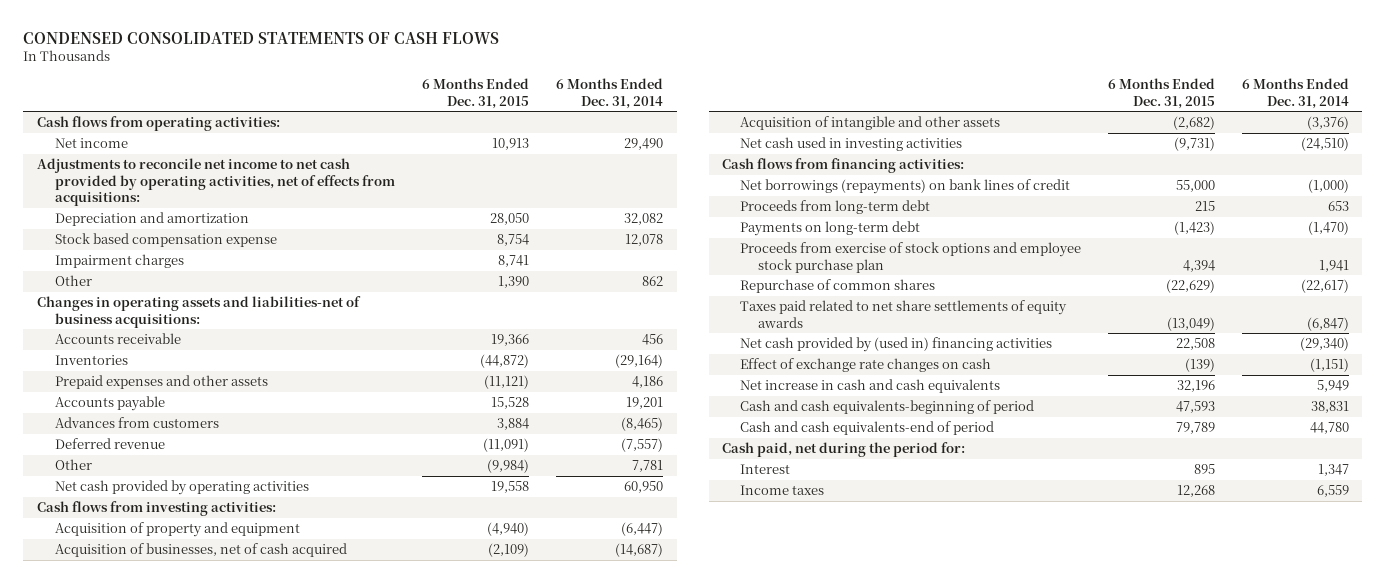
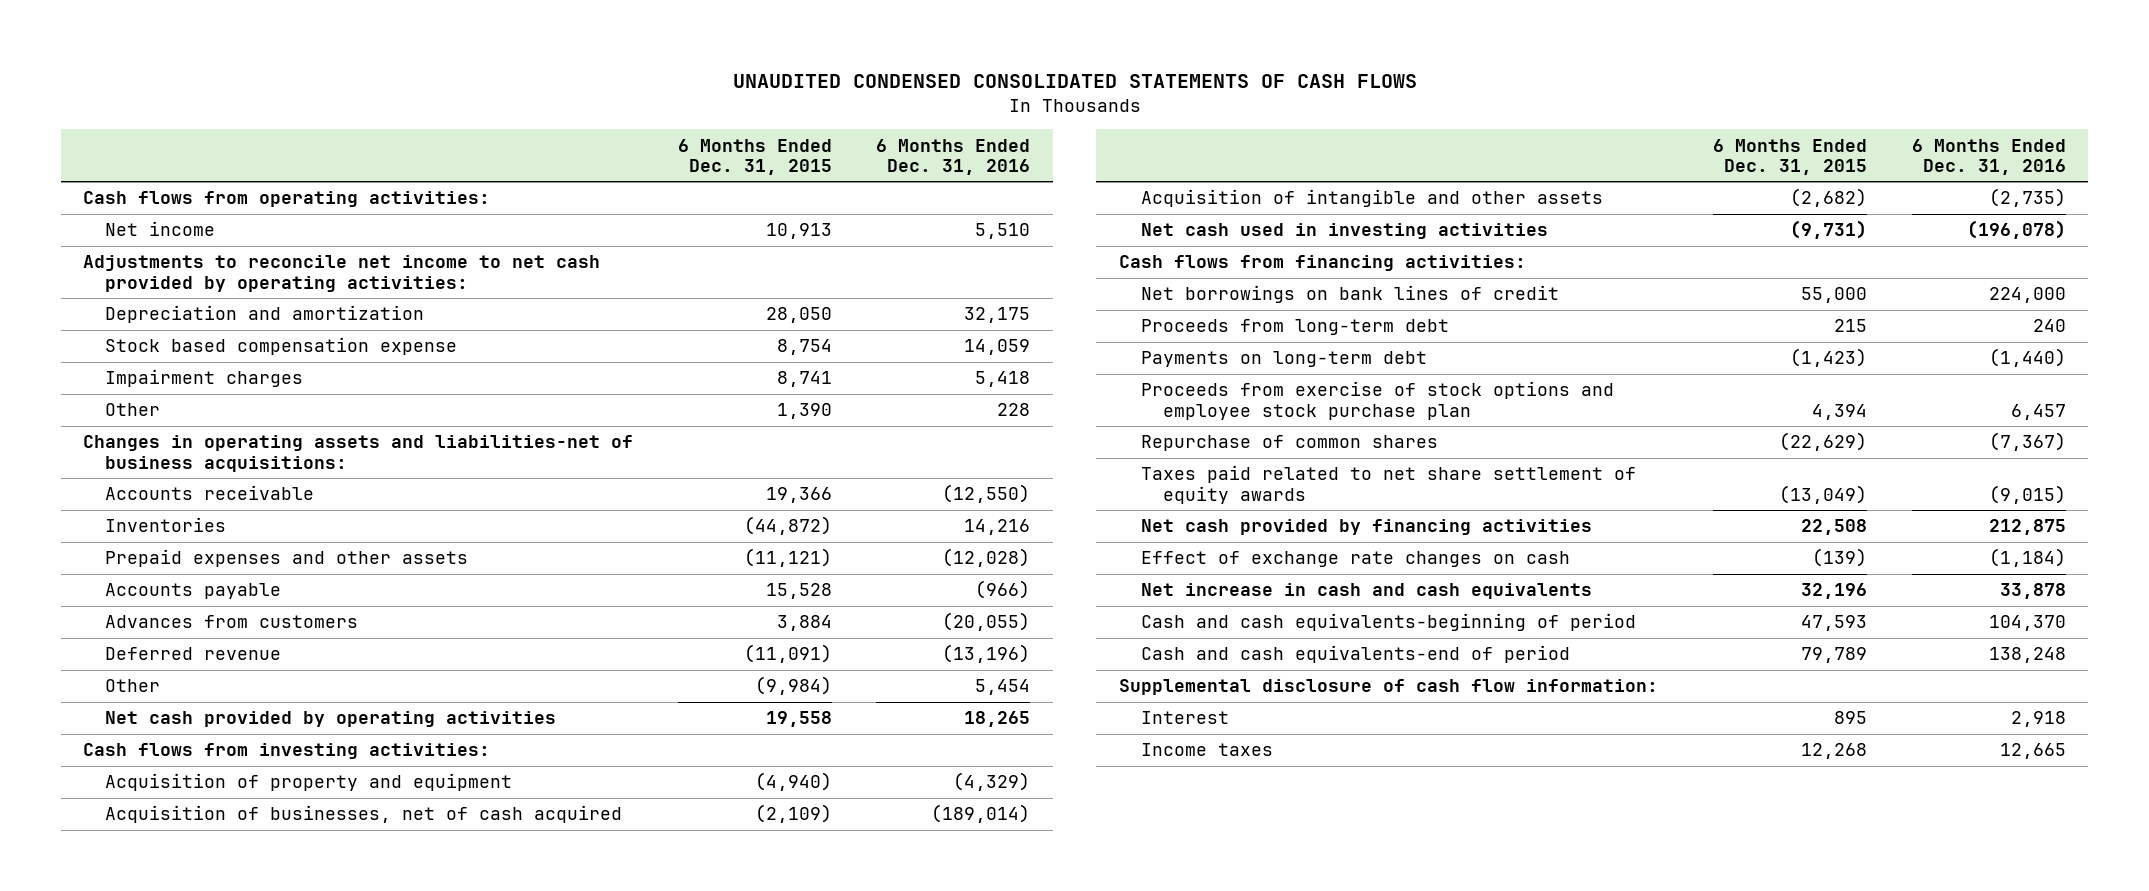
[23,31,500,44] CONDENSED CONSOLIDATED STATEMENTS OF CASH FLOWS -> [732,74,1417,89] UNAUDITED CONDENSED CONSOLIDATED STATEMENTS OF CASH FLOWS
[556,77,664,109] 6 Months Ended Dec. 31, 2014 -> none
none -> [876,138,1031,175] 6 Months Ended Dec. 31, 2016
[36,158,395,207] Adjustments to reconcile net income to net cash provided by operating activities, net of effects from acquisitions: -> [83,255,601,292] Adjustments to reconcile net income to net cash provided by operating activities:
[740,179,1071,195] Net borrowings (repayments) on bank lines of credit -> [1141,285,1560,304] Net borrowings on bank lines of credit
[740,300,1068,328] Taxes paid related to net share settlements of equity awards -> [1141,465,1637,504] Taxes paid related to net share settlement of equity awards
[740,337,1053,353] Net cash provided by (used in) financing activities -> [1141,519,1593,536] Net cash provided by financing activities
[722,442,966,458] Cash paid, net during the period for: -> none
none -> [1118,679,1658,696] Supplemental disclosure of cash flow information:

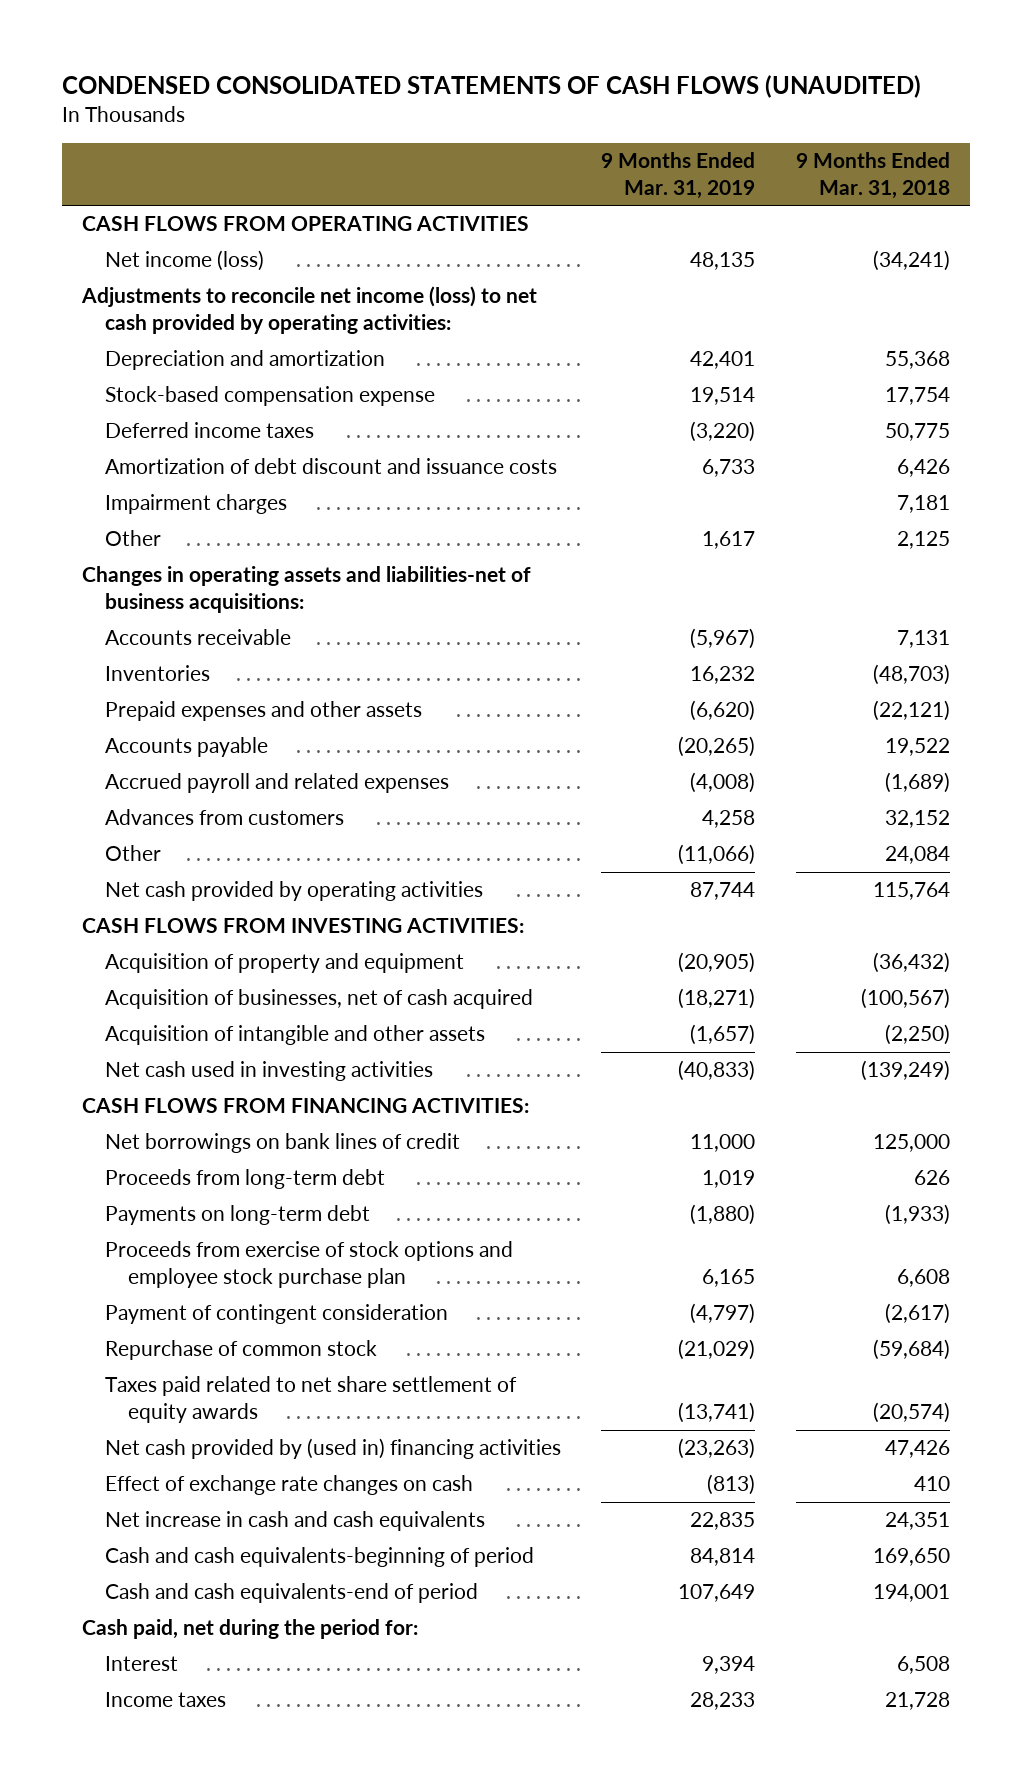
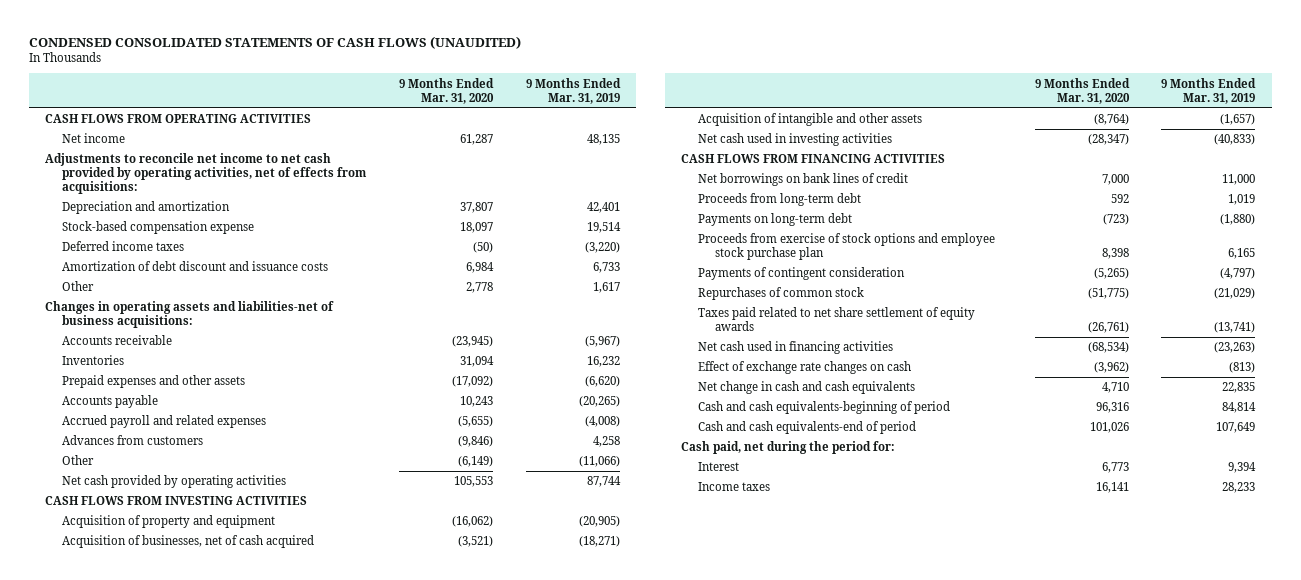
[795,152,950,199] 9 Months Ended Mar. 31, 2018 -> none
none -> [399,77,495,104] 9 Months Ended Mar. 31, 2020
[105,250,265,272] Net income (loss) -> [62,133,126,144] Net income
[81,286,538,335] Adjustments to reconcile net income (loss) to net cash provided by operating activities: -> [45,153,368,195] Adjustments to reconcile net income to net cash provided by operating activities, net of effects from acquisitions:
[105,494,288,515] Impairment charges -> none
[82,918,525,934] CASH FLOWS FROM INVESTING ACTIVITIES: -> [45,496,308,506] CASH FLOWS FROM INVESTING ACTIVITIES
[82,1098,530,1114] CASH FLOWS FROM FINANCING ACTIVITIES: -> [680,154,945,164] CASH FLOWS FROM FINANCING ACTIVITIES
[105,1304,449,1325] Payment of contingent consideration -> [697,267,905,281] Payments of contingent consideration
[105,1340,378,1361] Repurchase of common stock -> [697,287,864,301] Repurchases of common stock
[105,1438,562,1460] Net cash provided by (used in) financing activities -> [697,341,893,355] Net cash used in financing activities
[105,1511,486,1532] Net increase in cash and cash equivalents -> [697,381,915,395] Net change in cash and cash equivalents

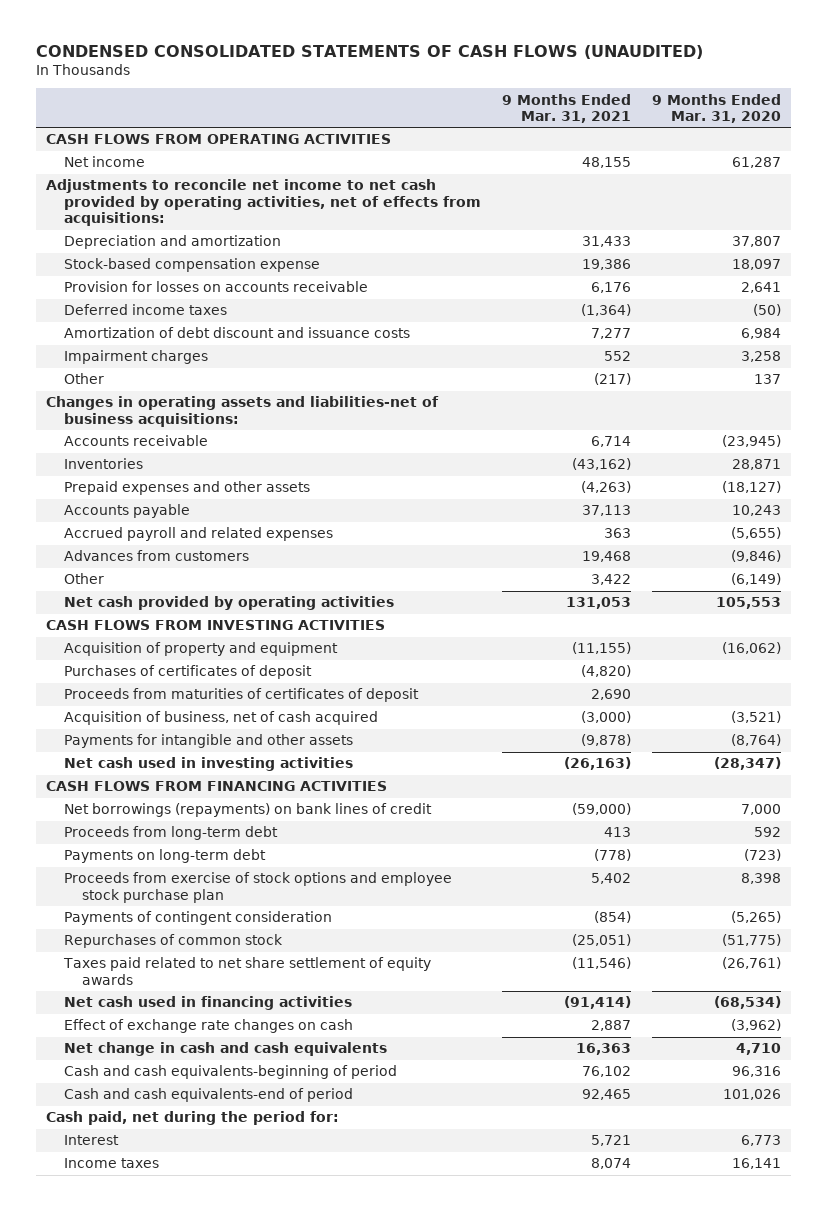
[525,77,621,104] 9 Months Ended Mar. 31, 2019 -> none
none -> [502,93,632,123] 9 Months Ended Mar. 31, 2021
none -> [64,281,369,293] Provision for losses on accounts receivable
none -> [64,350,209,365] Impairment charges
[466,282,494,294] 2,778 -> [753,374,781,385] 137
[460,356,495,368] 31,094 -> [731,459,781,471] 28,871
[452,376,494,388] (17,092) -> [721,481,781,494] (18,127)
none -> [64,665,313,680] Purchases of certificates of deposit
none -> [64,688,420,703] Proceeds from maturities of certificates of deposit
[62,535,315,549] Acquisition of businesses, net of cash acquired -> [64,711,379,726] Acquisition of business, net of cash acquired
[697,113,922,127] Acquisition of intangible and other assets -> [64,734,354,749] Payments for intangible and other assets
[697,173,908,187] Net borrowings on bank lines of credit -> [64,803,433,818] Net borrowings (repayments) on bank lines of credit

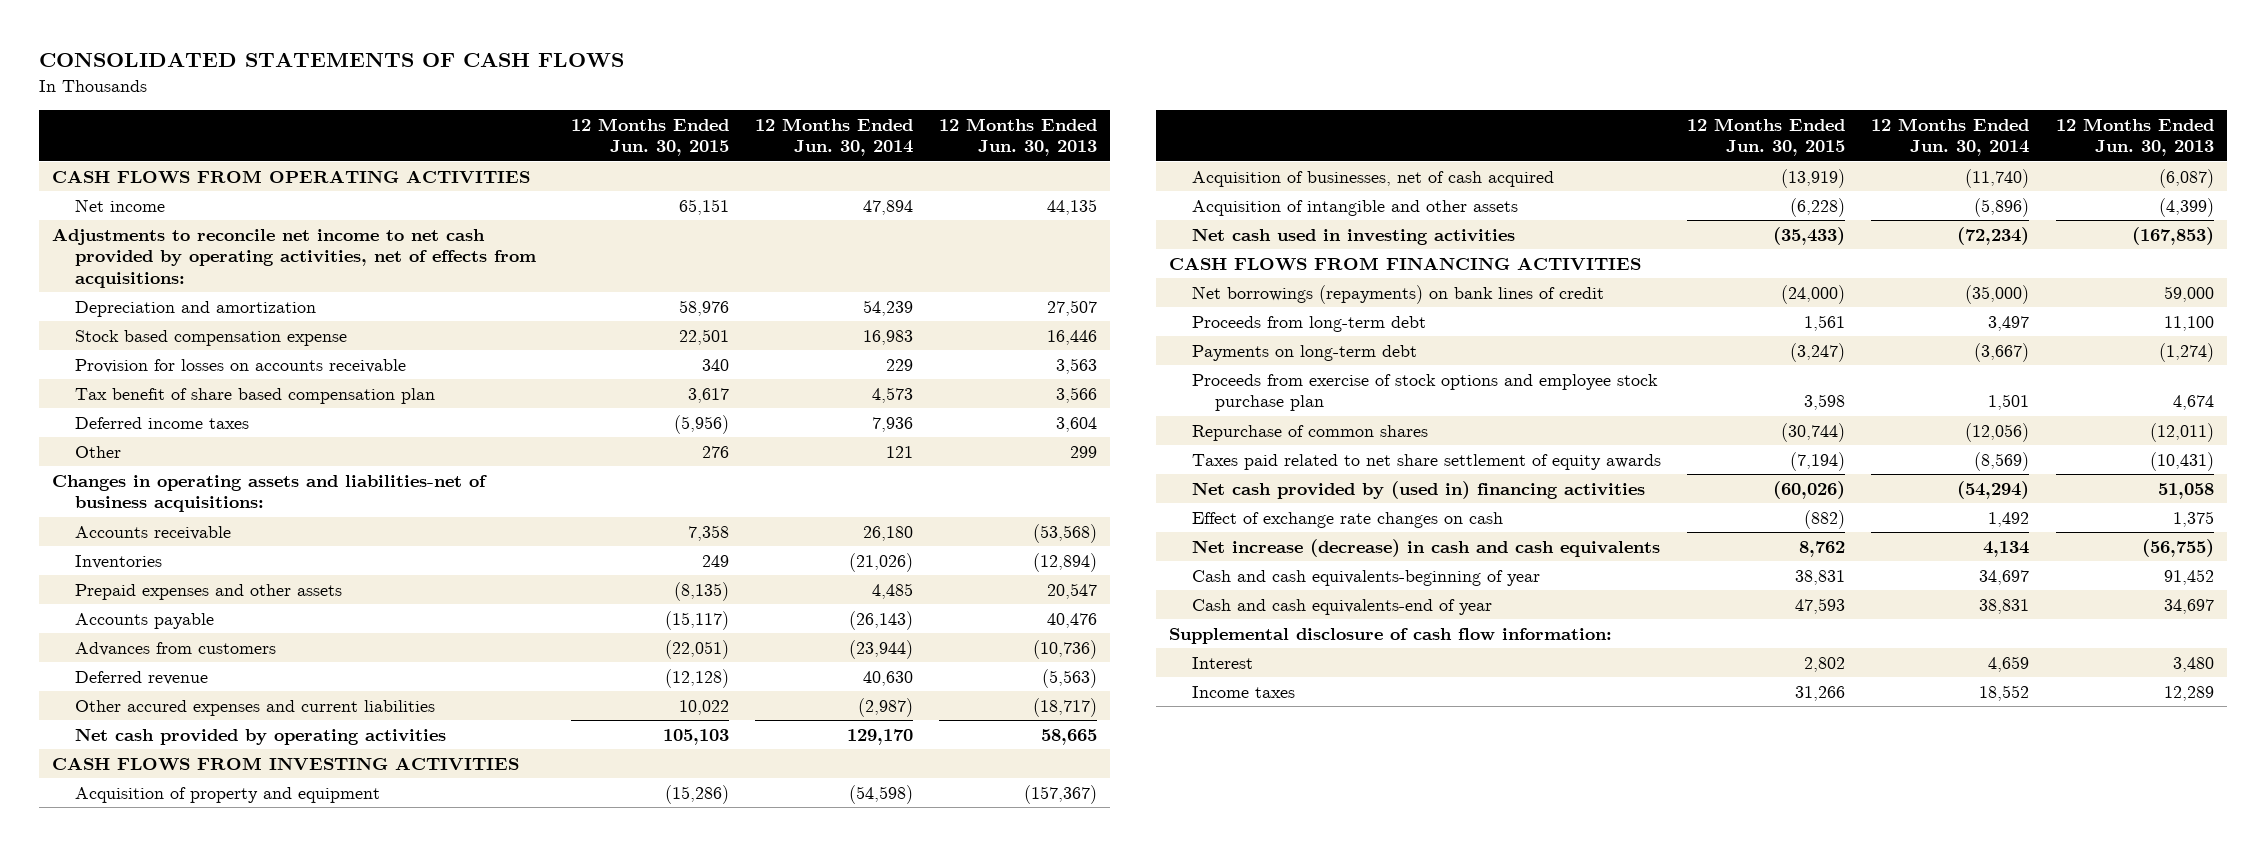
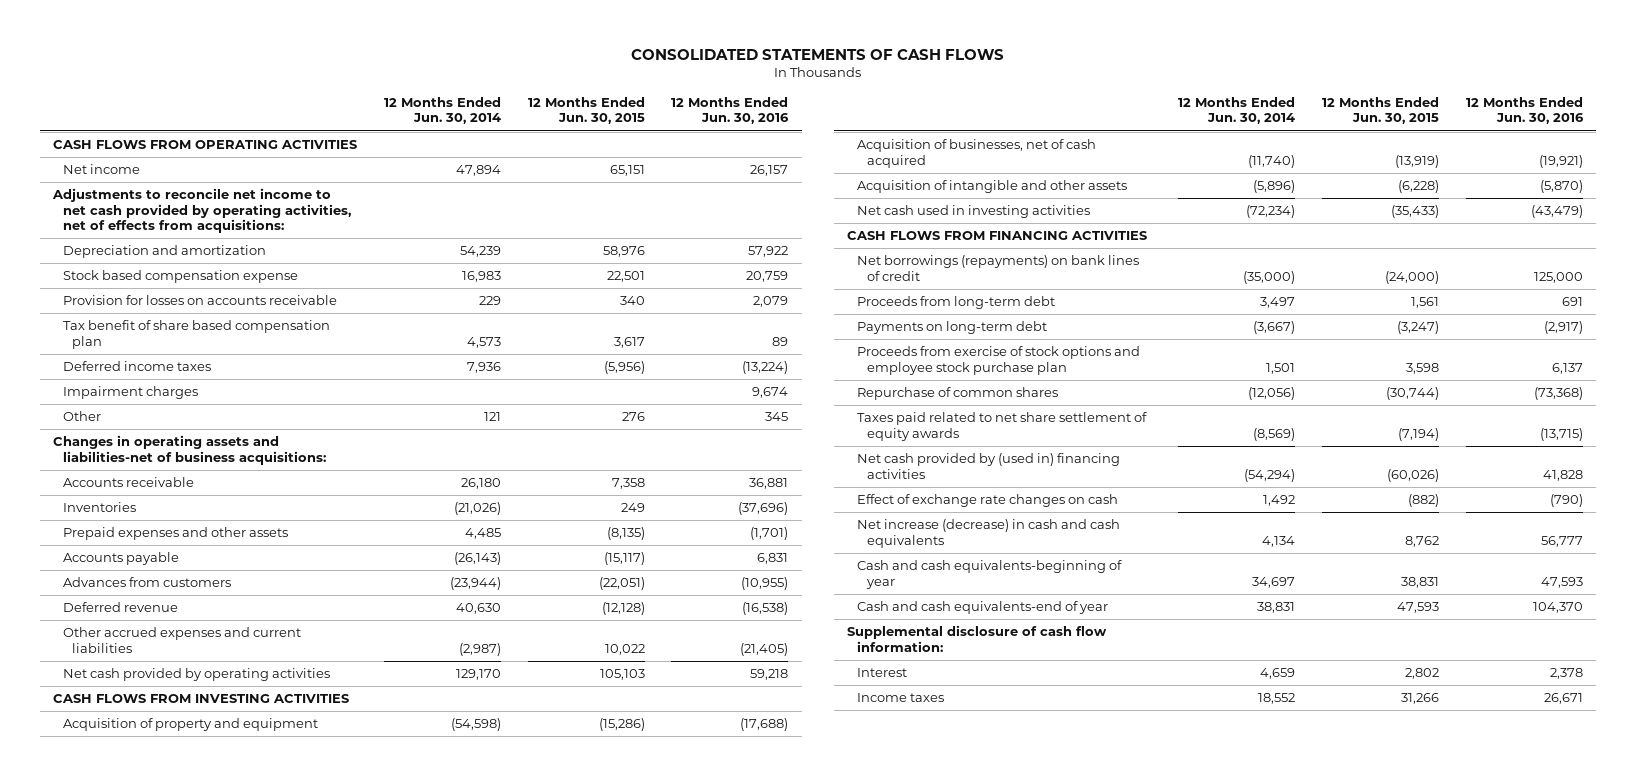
[939,117,1098,157] 12 Months Ended Jun. 30, 2013 -> none
none -> [671,96,790,125] 12 Months Ended Jun. 30, 2016
none -> [62,386,198,400] Impairment charges
[75,699,436,716] Other accured expenses and current liabilities -> [62,627,301,653] Other accrued expenses and current liabilities

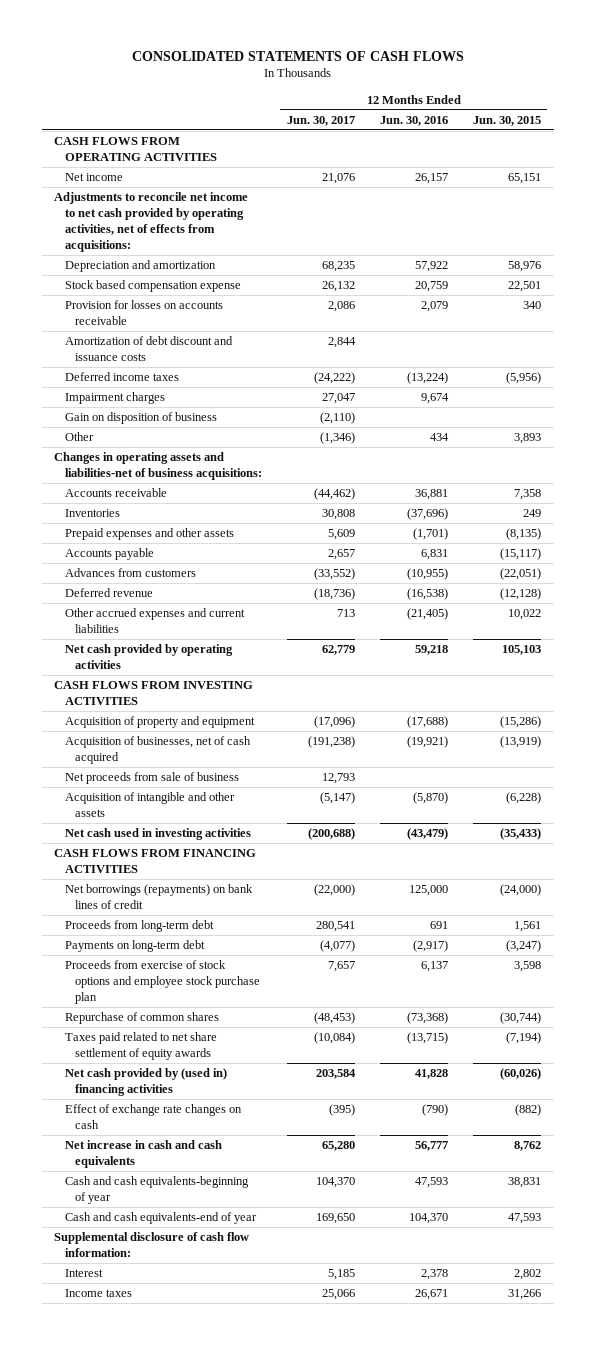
[383,96,501,125] 12 Months Ended Jun. 30, 2014 -> none
none -> [286,115,355,126] Jun. 30, 2017
[62,320,330,349] Tax benefit of share based compensation plan -> none
none -> [64,335,233,361] Amortization of debt discount and issuance costs
none -> [64,411,217,424] Gain on disposition of business
[621,412,645,422] 276 -> [514,432,542,444] 3,893
[765,412,789,422] 345 -> [429,432,449,441] 434
none -> [64,771,239,784] Net proceeds from sale of business
[857,519,1121,548] Net increase (decrease) in cash and cash equivalents -> [64,1139,222,1168] Net increase in cash and cash equivalents

